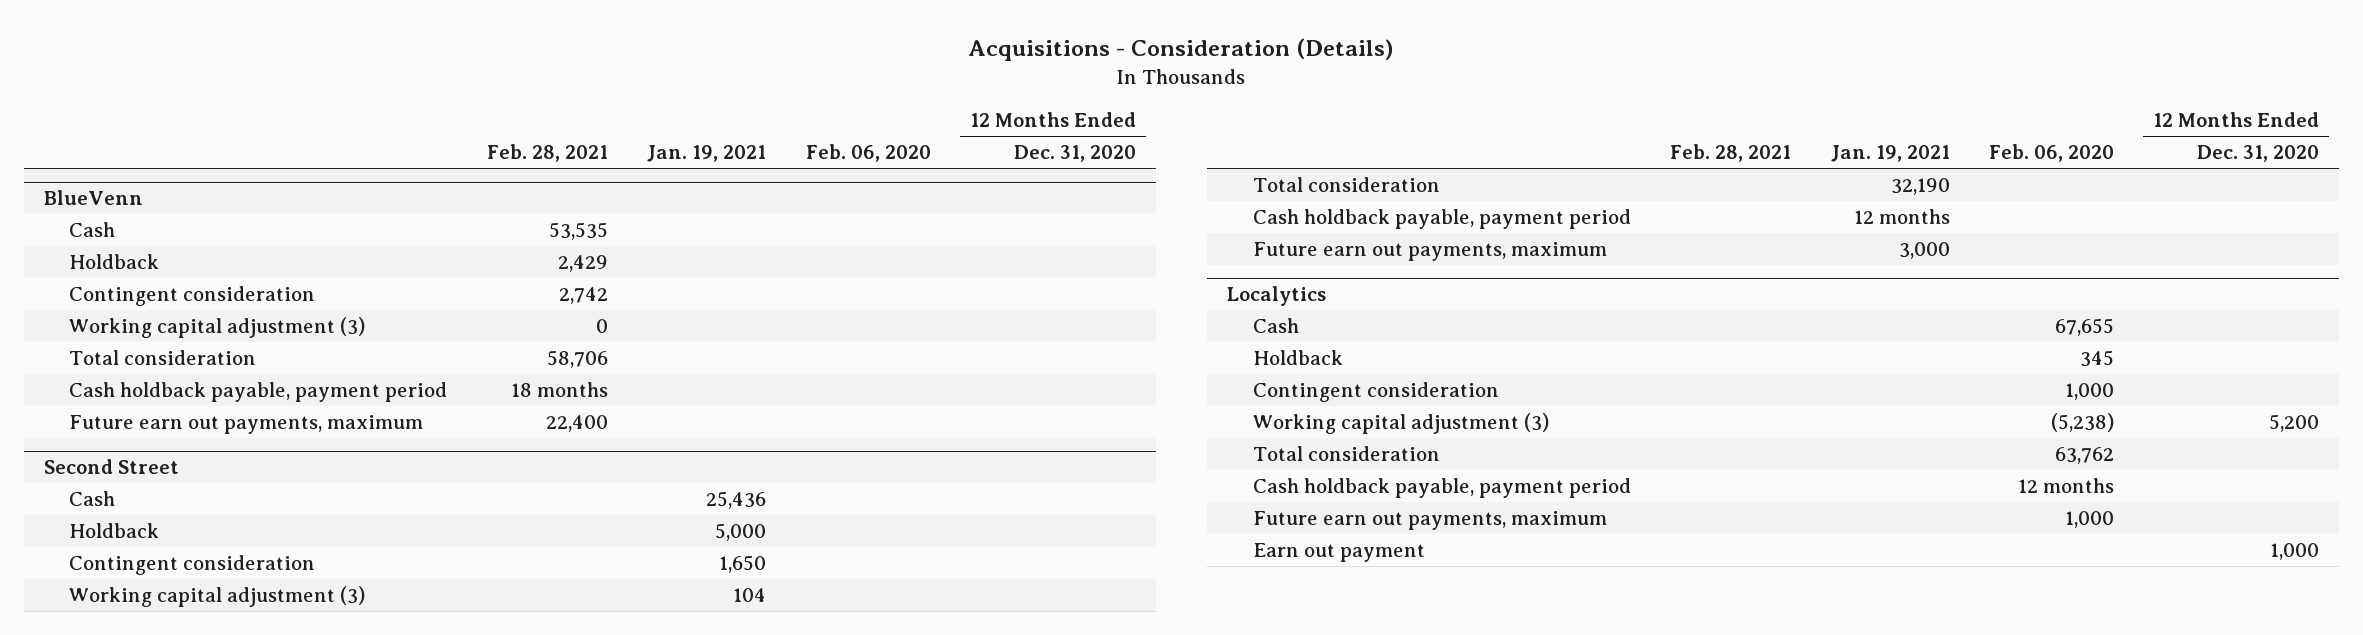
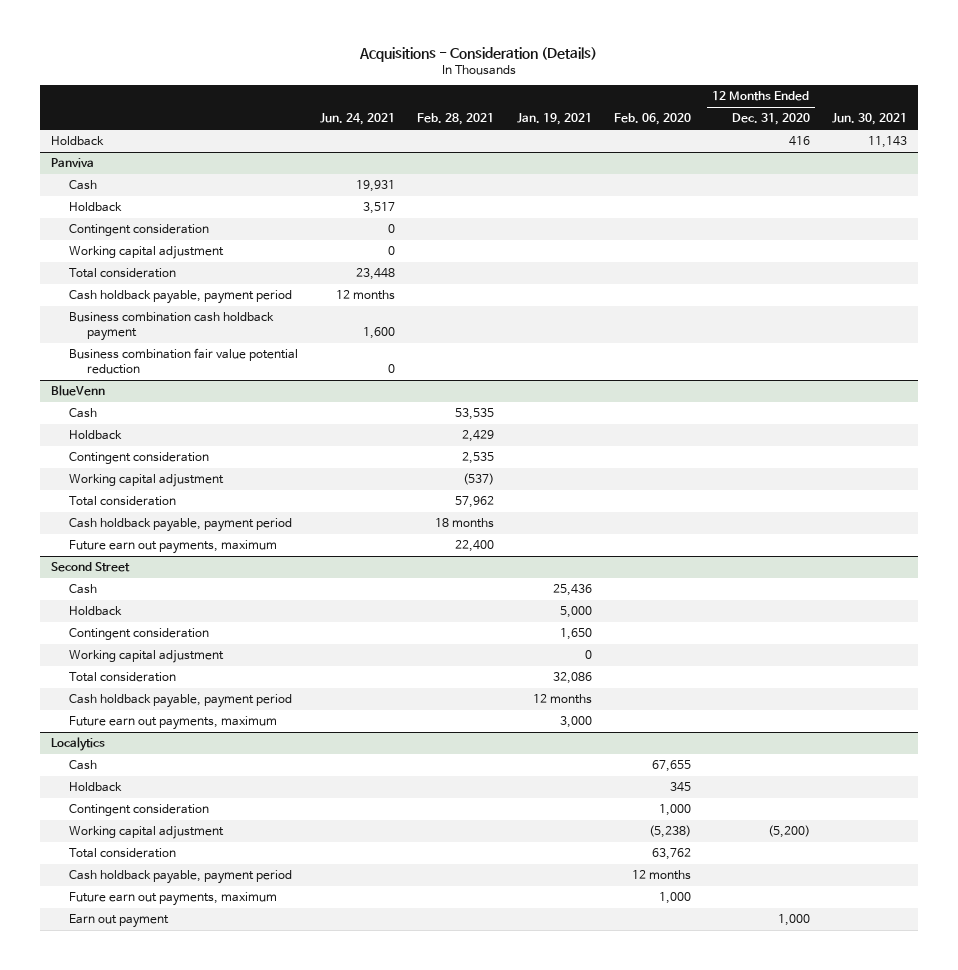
none -> [320,113,396,126] Jun. 24, 2021
none -> [831,113,907,126] Jun. 30, 2021
none -> [50,136,104,147] Holdback
none -> [50,158,94,169] Panviva
none -> [69,180,98,191] Cash
none -> [69,202,123,213] Holdback
none -> [69,224,210,237] Contingent consideration
none -> [69,246,225,260] Working capital adjustment
none -> [69,268,177,279] Total consideration
none -> [69,290,293,305] Cash holdback payable, payment period
none -> [69,312,275,341] Business combination cash holdback payment
none -> [69,348,299,374] Business combination fair value potential reduction
[558,287,608,305] 2,742 -> [462,452,495,465] 2,535
[69,317,366,339] Working capital adjustment (3) -> [69,474,225,488] Working capital adjustment
[595,319,608,334] 0 -> [463,473,495,486] (537)
[546,350,608,369] 58,706 -> [455,496,495,509] 57,962
[69,586,366,608] Working capital adjustment (3) -> [69,650,225,664] Working capital adjustment
[733,588,767,603] 104 -> [584,650,592,660] 0
[1890,178,1950,196] 32,190 -> [552,672,592,685] 32,086
[1252,413,1549,435] Working capital adjustment (3) -> [69,826,225,840] Working capital adjustment
[2269,414,2320,433] 5,200 -> [767,825,810,839] (5,200)

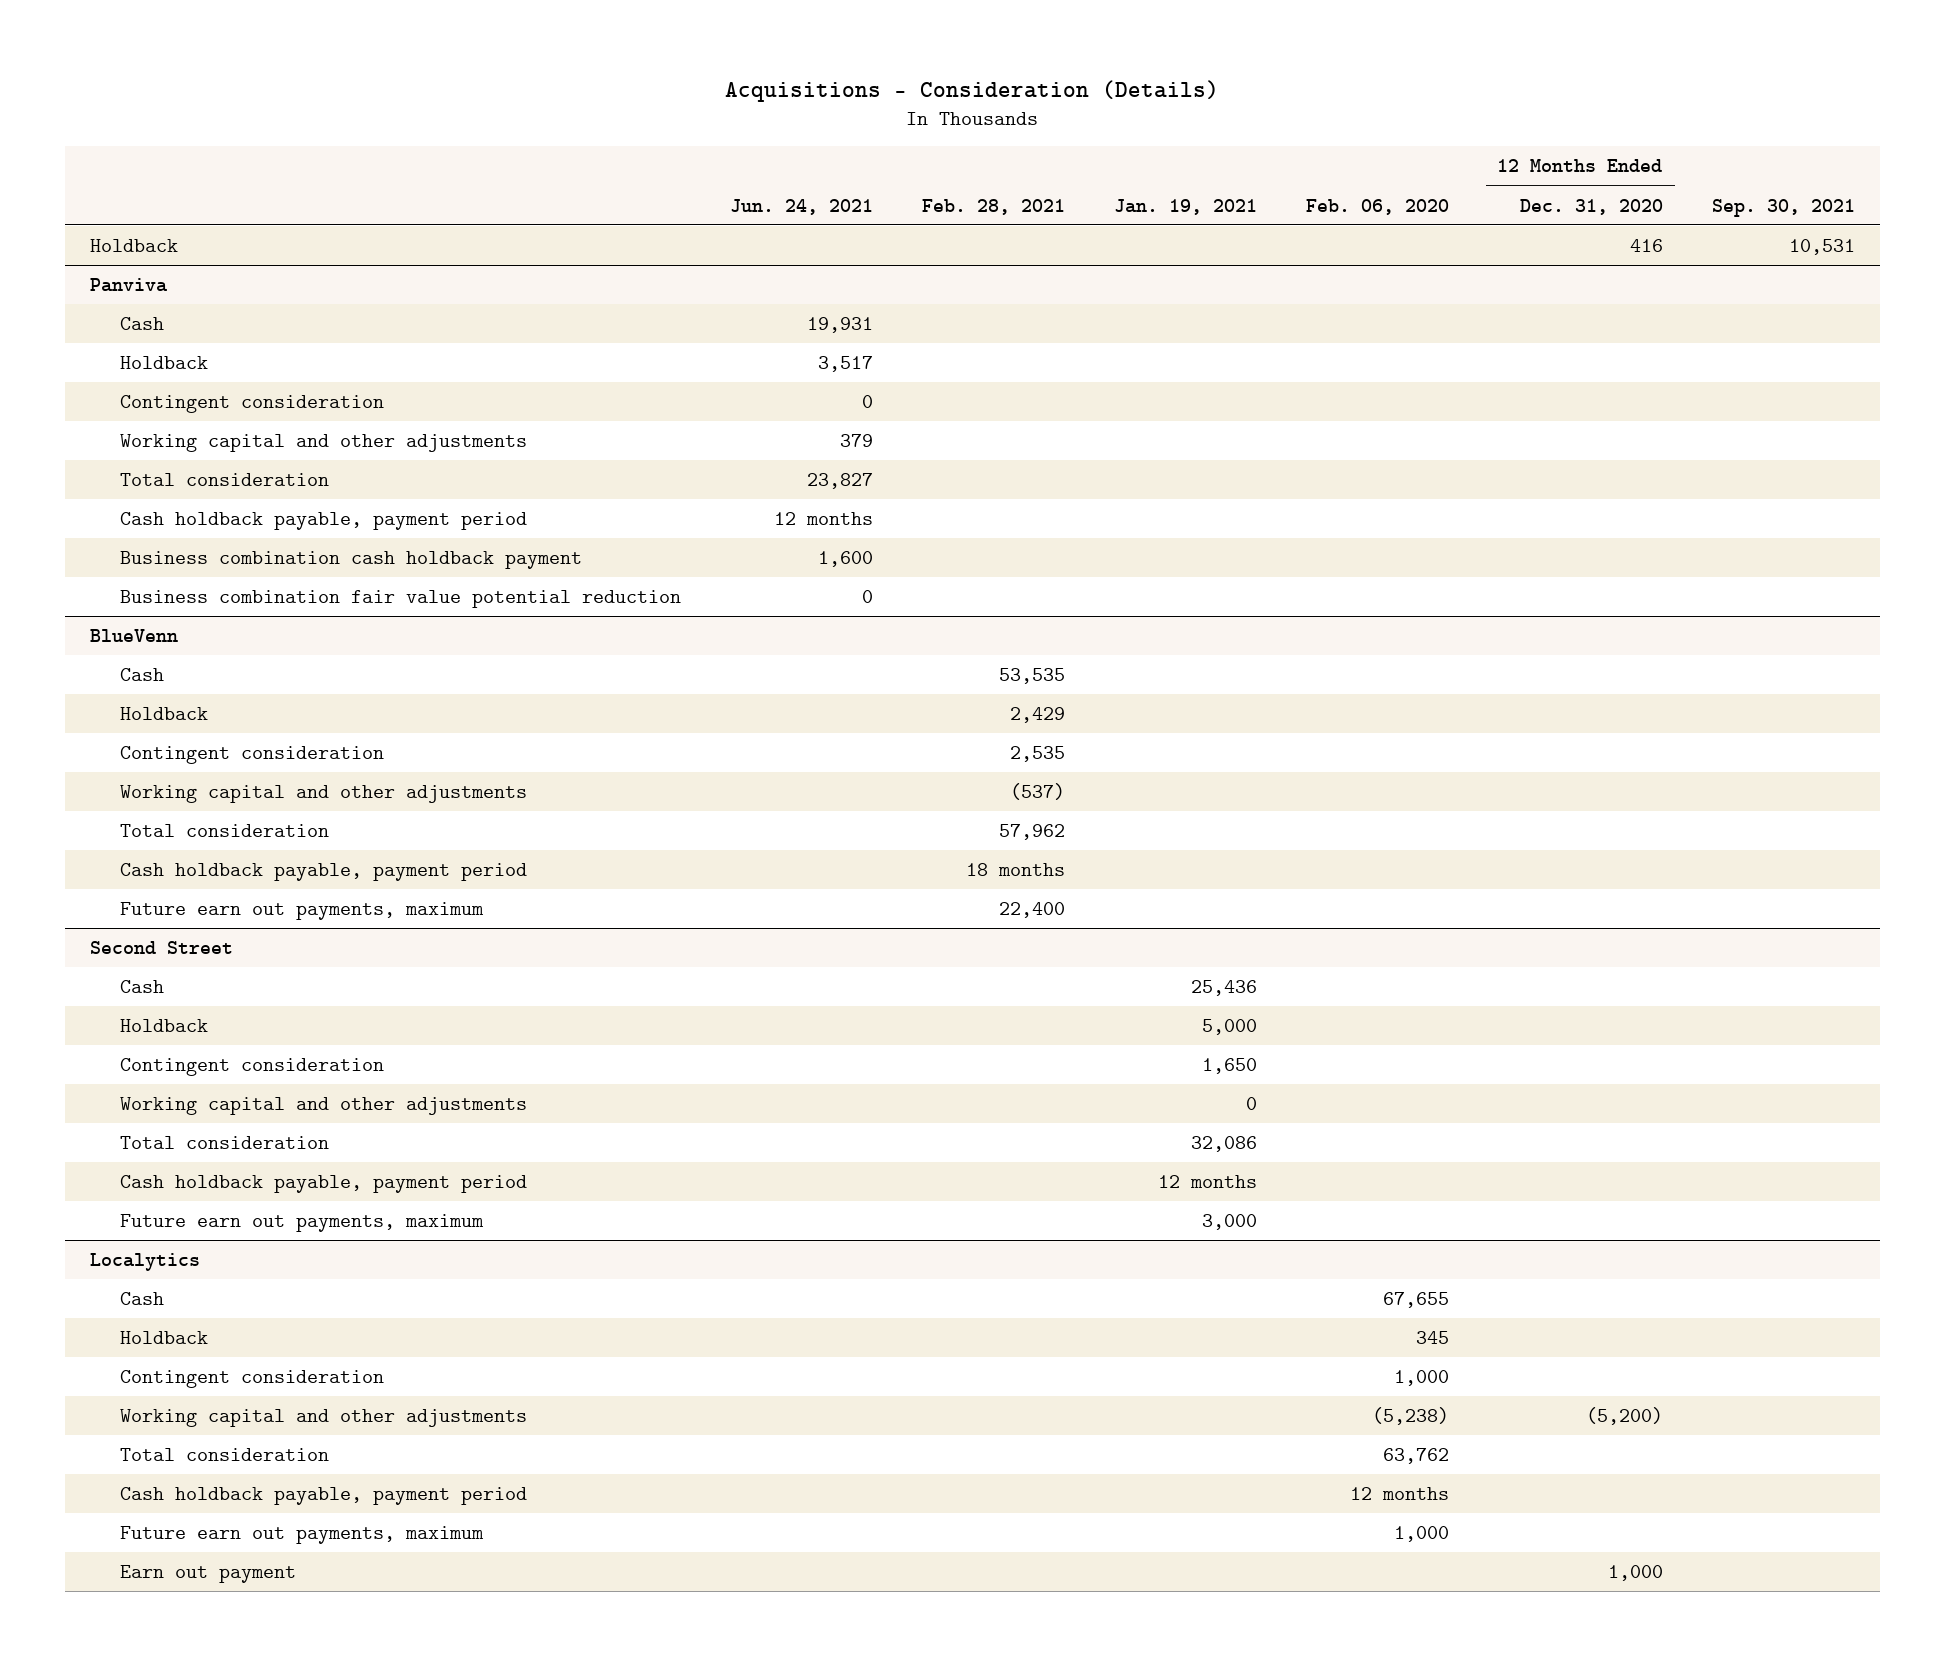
[831,113,907,126] Jun. 30, 2021 -> none
none -> [1712,198,1856,217] Sep. 30, 2021
[69,246,225,260] Working capital adjustment -> [119,434,527,453] Working capital and other adjustments
[388,246,396,256] 0 -> [839,434,873,448] 379
[356,268,396,281] 23,448 -> [806,473,873,490] 23,827
[69,474,225,488] Working capital adjustment -> [119,785,527,804] Working capital and other adjustments
[69,650,225,664] Working capital adjustment -> [119,1097,527,1116] Working capital and other adjustments
[69,826,225,840] Working capital adjustment -> [119,1409,527,1428] Working capital and other adjustments

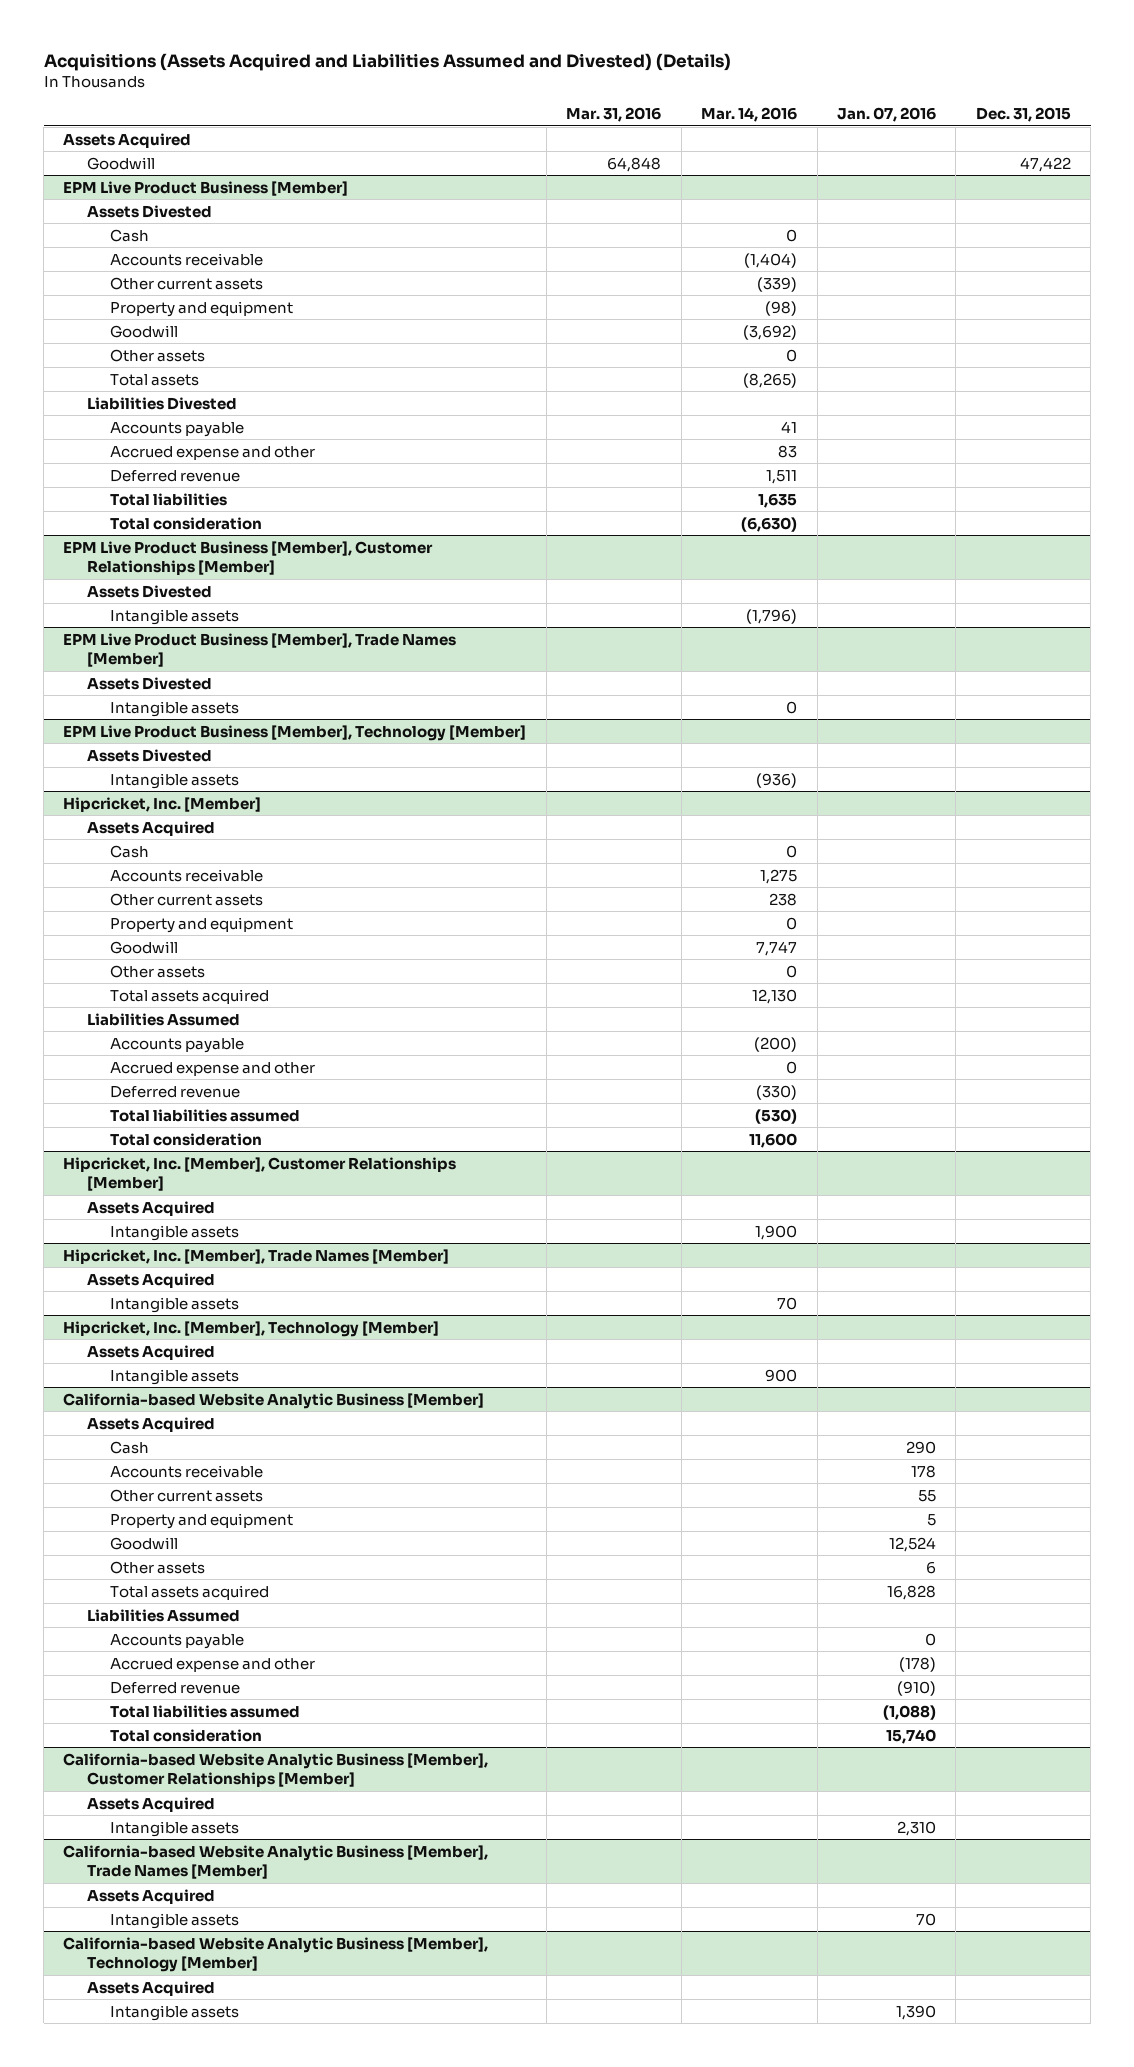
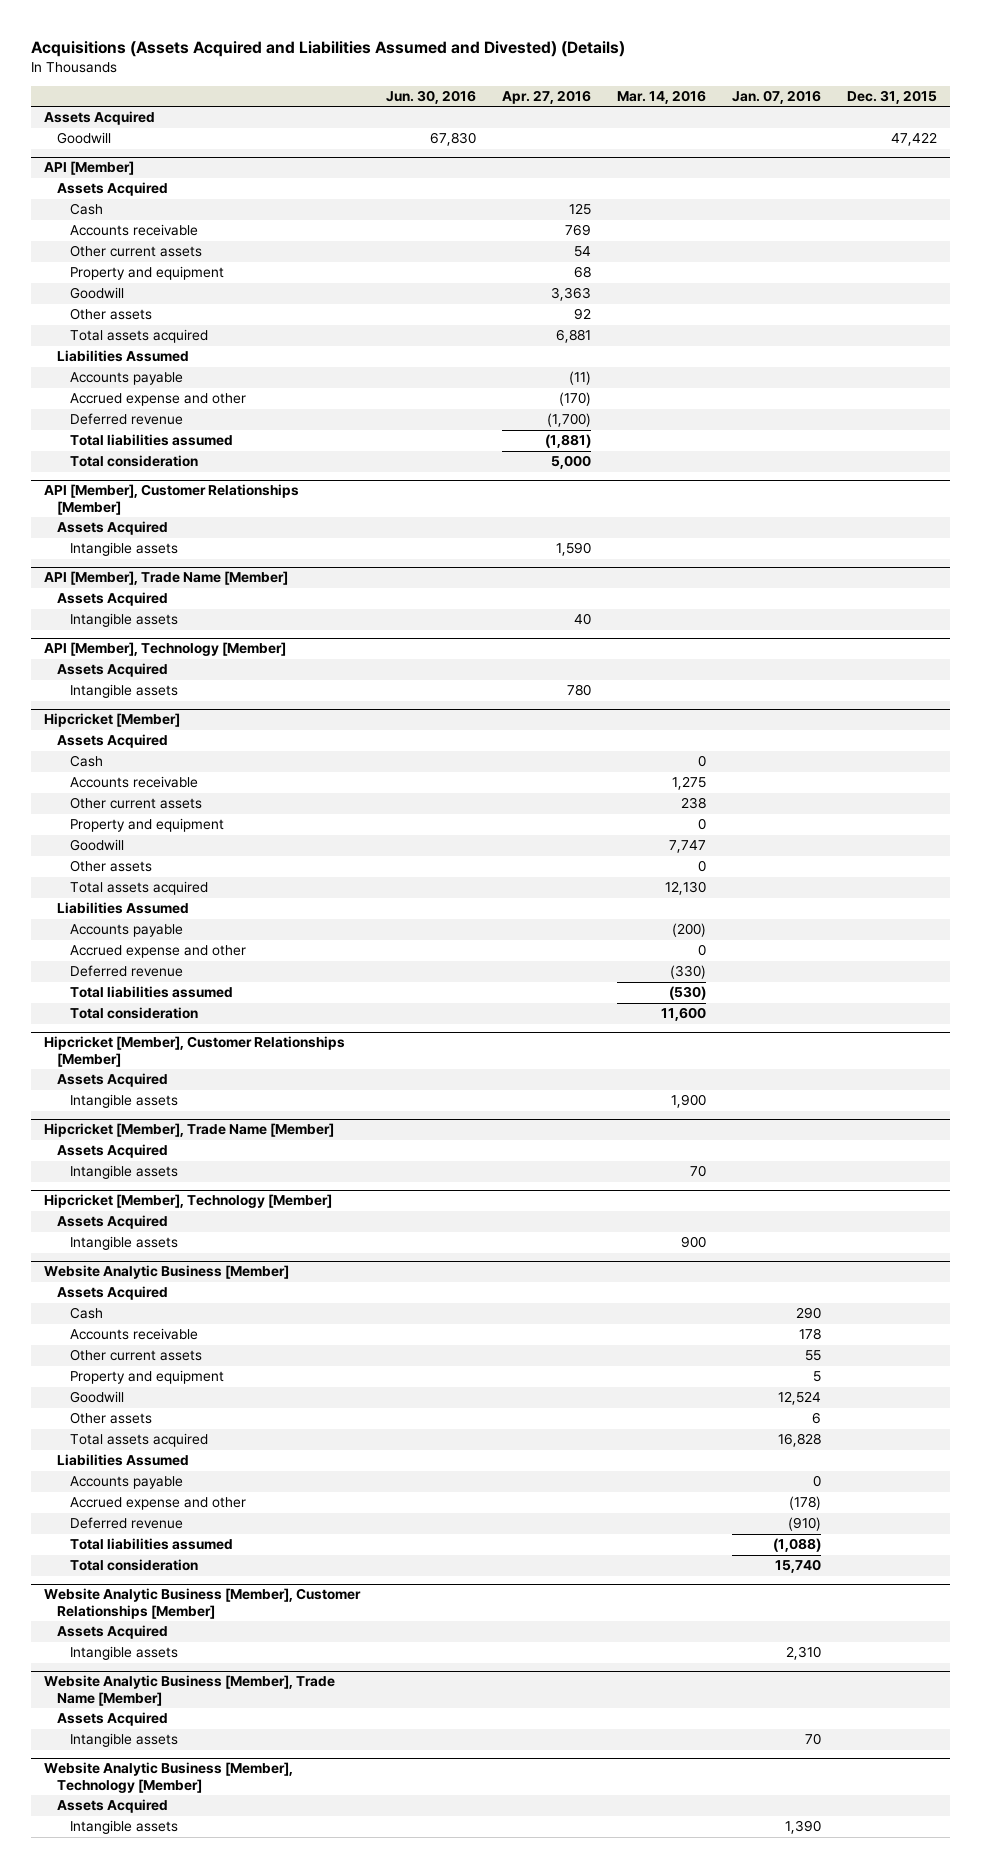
[566,107,662,123] Mar. 31, 2016 -> none
none -> [386,90,477,105] Jun. 30, 2016
none -> [502,90,592,105] Apr. 27, 2016
[63,180,349,196] EPM Live Product Business [Member] -> none
[86,204,212,218] Assets Divested -> none
[110,228,150,242] Cash -> none
[110,252,264,266] Accounts receivable -> none
[110,276,264,290] Other current assets -> none
[110,300,294,317] Property and equipment -> none
[110,324,179,338] Goodwill -> none
[110,348,206,362] Other assets -> none
[110,373,200,386] Total assets -> none
[86,396,237,410] Liabilities Divested -> none
[110,421,245,437] Accounts payable -> none
[110,445,316,460] Accrued expense and other -> none
[110,469,241,482] Deferred revenue -> none
[110,492,228,506] Total liabilities -> none
[110,516,263,530] Total consideration -> none
[63,540,434,575] EPM Live Product Business [Member], Customer Relationships [Member] -> none
[86,584,212,598] Assets Divested -> none
[110,608,240,625] Intangible assets -> none
[63,632,457,667] EPM Live Product Business [Member], Trade Names [Member] -> none
[86,676,212,690] Assets Divested -> none
[110,700,240,717] Intangible assets -> none
[63,724,527,741] EPM Live Product Business [Member], Technology [Member] -> none
[86,748,212,762] Assets Divested -> none
[110,772,240,789] Intangible assets -> none
none -> [44,161,135,176] API [Member]
none -> [57,182,169,197] Assets Acquired
none -> [69,203,103,216] Cash
none -> [69,224,198,237] Accounts receivable
none -> [69,245,202,258] Other current assets
none -> [69,266,224,281] Property and equipment
none -> [69,287,124,300] Goodwill
none -> [69,308,152,321] Other assets
none -> [69,329,208,344] Total assets acquired
none -> [57,350,190,363] Liabilities Assumed
none -> [69,372,183,386] Accounts payable
none -> [69,393,246,407] Accrued expense and other
none -> [69,413,183,426] Deferred revenue
none -> [69,434,233,447] Total liabilities assumed
none -> [69,455,198,468] Total consideration
none -> [44,484,300,515] API [Member], Customer Relationships [Member]
none -> [57,521,169,536] Assets Acquired
none -> [69,542,178,557] Intangible assets
none -> [44,571,289,586] API [Member], Trade Name [Member]
none -> [57,592,169,607] Assets Acquired
none -> [69,613,178,628] Intangible assets
none -> [44,642,287,657] API [Member], Technology [Member]
none -> [57,663,169,678] Assets Acquired
none -> [69,684,178,699] Intangible assets
[63,796,262,812] Hipcricket, Inc. [Member] -> [44,713,181,728] Hipcricket [Member]
[63,1156,457,1191] Hipcricket, Inc. [Member], Customer Relationships [Member] -> [44,1036,346,1067] Hipcricket [Member], Customer Relationships [Member]
[63,1248,450,1264] Hipcricket, Inc. [Member], Trade Names [Member] -> [44,1123,335,1138] Hipcricket [Member], Trade Name [Member]
[63,1320,440,1337] Hipcricket, Inc. [Member], Technology [Member] -> [44,1194,333,1209] Hipcricket [Member], Technology [Member]
[63,1392,485,1409] California-based Website Analytic Business [Member] -> [44,1265,290,1280] Website Analytic Business [Member]
[63,1752,489,1787] California-based Website Analytic Business [Member], Customer Relationships [Member] -> [44,1588,362,1619] Website Analytic Business [Member], Customer Relationships [Member]
[63,1844,489,1879] California-based Website Analytic Business [Member], Trade Names [Member] -> [44,1675,336,1706] Website Analytic Business [Member], Trade Name [Member]
[63,1936,489,1972] California-based Website Analytic Business [Member], Technology [Member] -> [44,1762,294,1793] Website Analytic Business [Member], Technology [Member]

